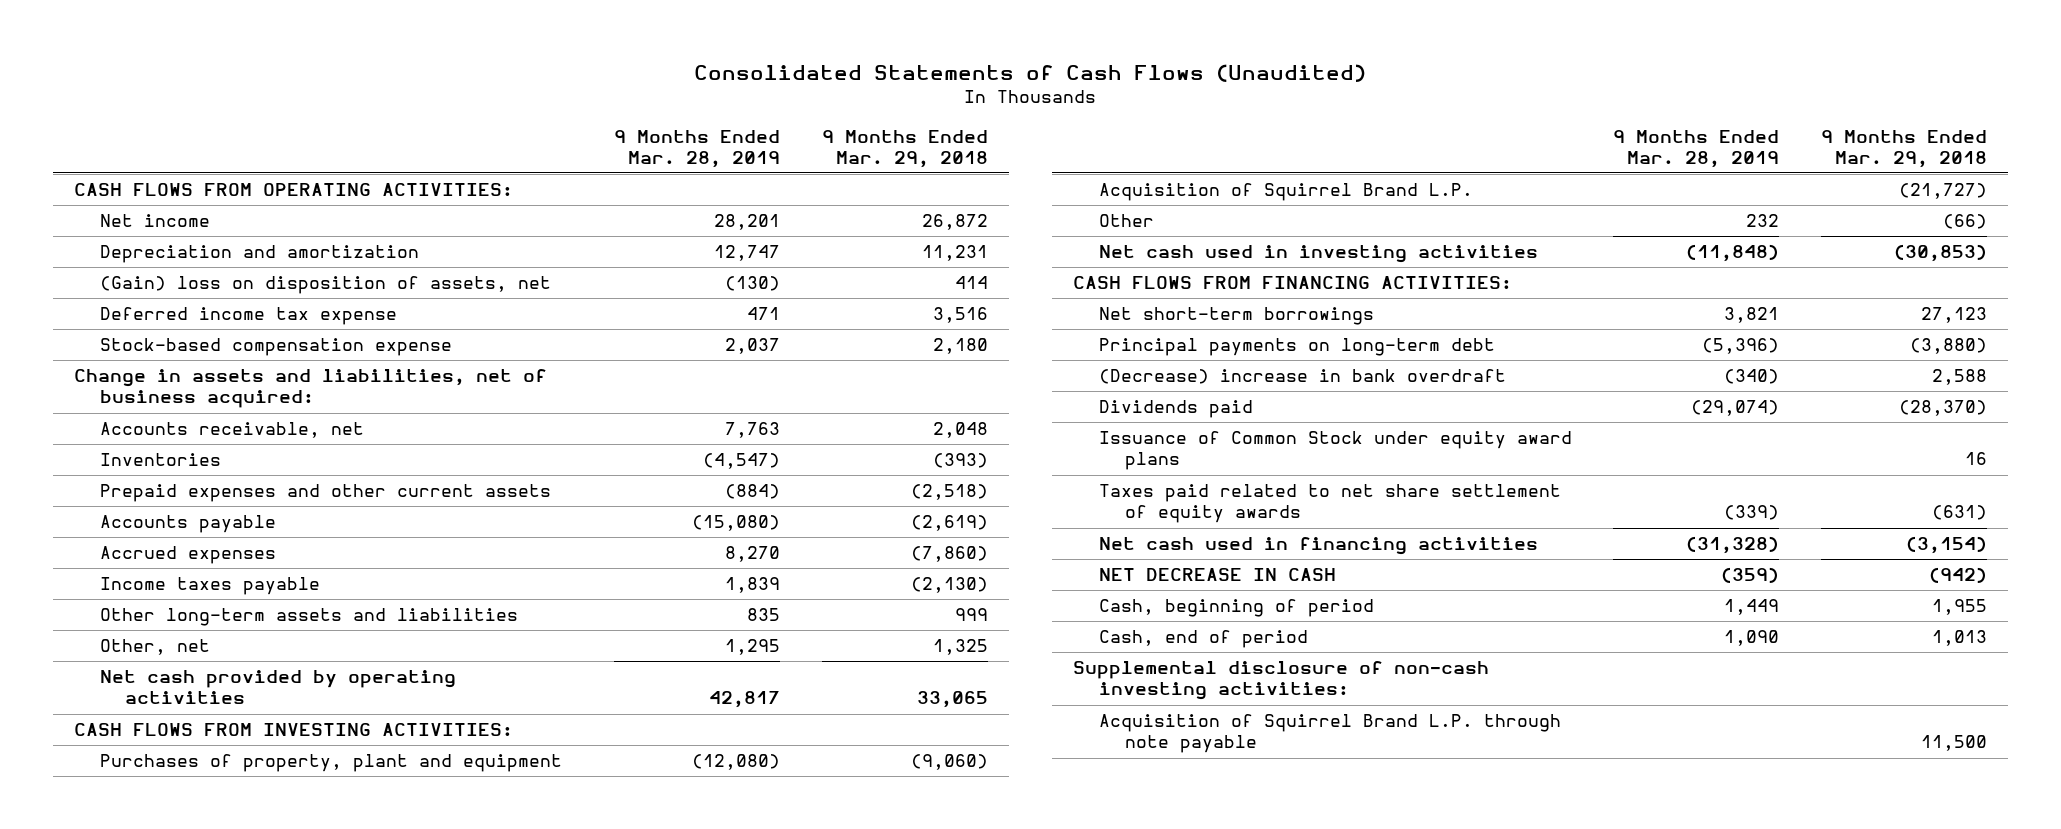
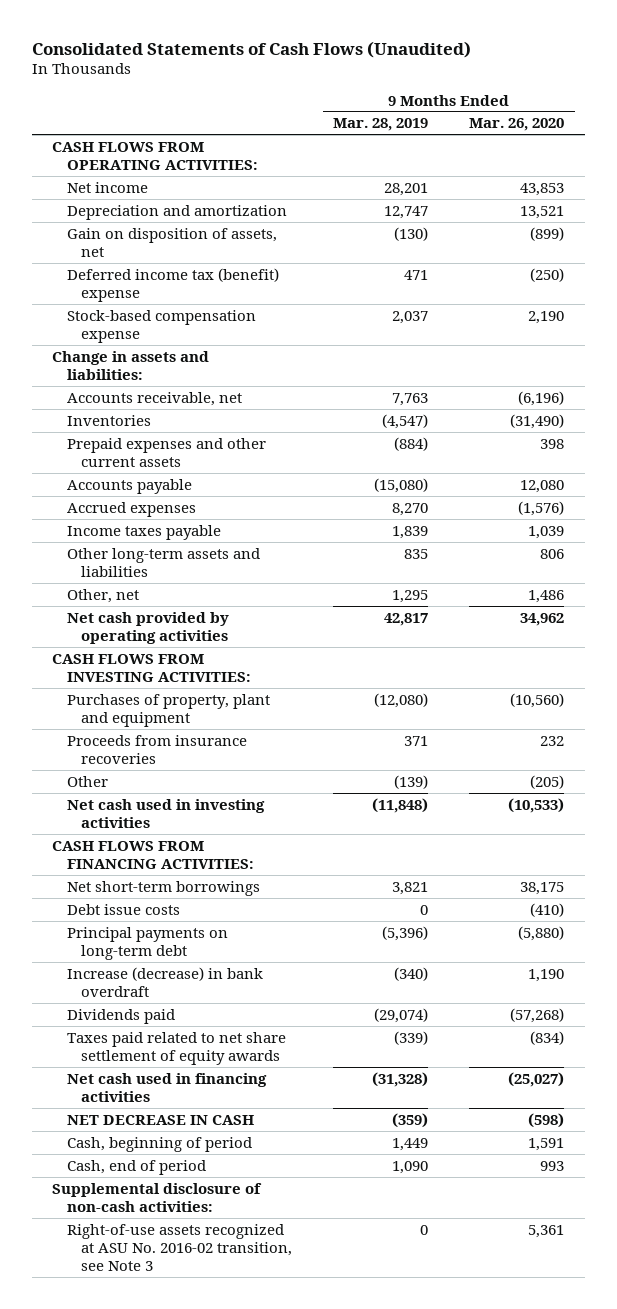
[822,129,989,168] 9 Months Ended Mar. 29, 2018 -> none
none -> [469,118,565,132] Mar. 26, 2020
[99,276,551,295] (Gain) loss on disposition of assets, net -> [66,227,277,257] Gain on disposition of assets, net
[99,307,397,326] Deferred income tax expense -> [66,267,279,302] Deferred income tax (benefit) expense
[73,369,547,409] Change in assets and liabilities, net of business acquired: -> [52,350,210,380] Change in assets and liabilities:
[1098,183,1473,202] Acquisition of Squirrel Brand L.P. -> none
none -> [66,734,247,764] Proceeds from insurance recoveries
[1746,214,1780,228] 232 -> [394,774,429,789] (139)
none -> [66,903,180,915] Debt issue costs
[1098,369,1506,385] (Decrease) increase in bank overdraft -> [66,966,263,997] Increase (decrease) in bank overdraft
[1098,431,1572,471] Issuance of Common Stock under equity award plans -> none
[1098,714,1561,754] Acquisition of Squirrel Brand L.P. through note payable -> none
[1072,661,1489,701] Supplemental disclosure of non-cash investing activities: -> [52,1182,263,1212] Supplemental disclosure of non-cash activities:
none -> [66,1223,293,1271] Right-of-use assets recognized at ASU No. 2016-02 transition, see Note 3

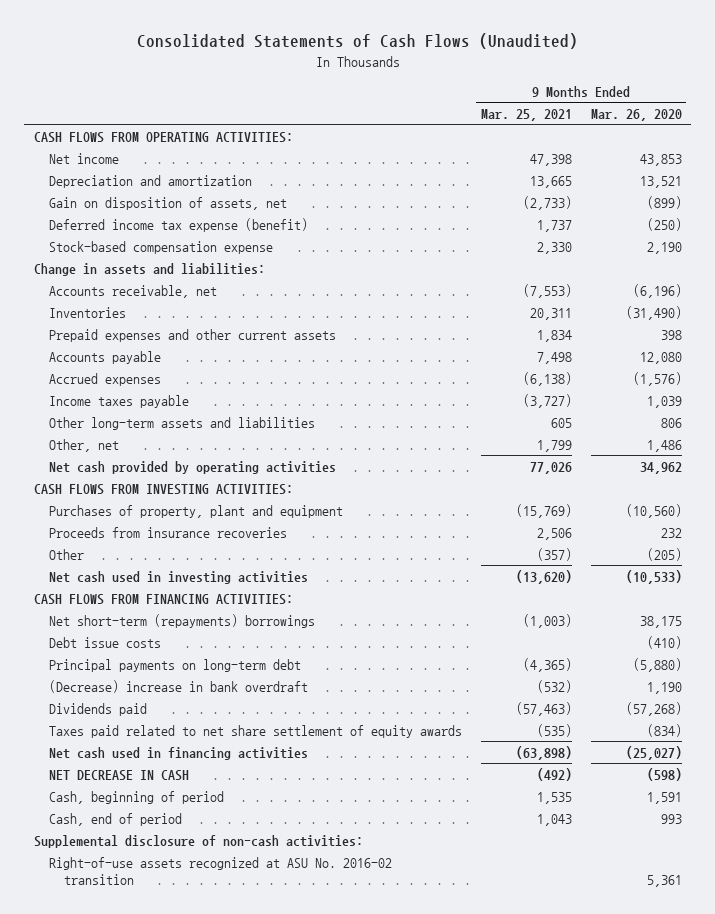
[333,118,429,132] Mar. 28, 2019 -> none
none -> [480,108,572,121] Mar. 25, 2021
[66,267,279,302] Deferred income tax (benefit) expense -> [48,217,308,232] Deferred income tax expense (benefit)
[66,880,260,896] Net short-term borrowings -> [48,613,315,628] Net short-term (repayments) borrowings
[66,966,263,997] Increase (decrease) in bank overdraft -> [48,679,308,693] (Decrease) increase in bank overdraft
[66,1223,293,1271] Right-of-use assets recognized at ASU No. 2016-02 transition, see Note 3 -> [48,856,392,885] Right-of-use assets recognized at ASU No. 2016-02 transition

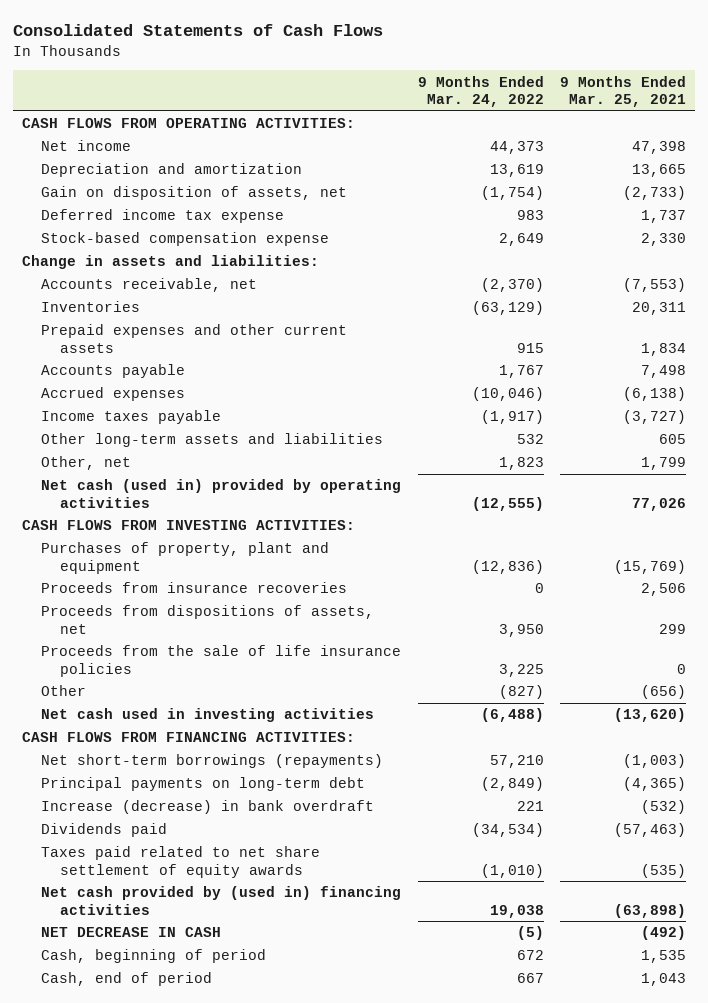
[136,33,578,50] Consolidated Statements of Cash Flows (Unaudited) -> [13,23,384,36] Consolidated Statements of Cash Flows
[590,108,682,121] Mar. 26, 2020 -> none
none -> [417,75,544,108] 9 Months Ended Mar. 24, 2022
[48,217,308,232] Deferred income tax expense (benefit) -> [40,209,284,224] Deferred income tax expense
[48,460,336,474] Net cash provided by operating activities -> [40,479,401,508] Net cash (used in) provided by operating activities
none -> [40,605,374,634] Proceeds from dispositions of assets, net
none -> [40,645,401,677] Proceeds from the sale of life insurance policies
[536,547,572,561] (357) -> [641,685,687,700] (656)
[48,636,161,648] Debt issue costs -> none
[48,613,315,628] Net short-term (repayments) borrowings -> [40,754,383,769] Net short-term borrowings (repayments)
[48,679,308,693] (Decrease) increase in bank overdraft -> [40,800,374,815] Increase (decrease) in bank overdraft
[48,746,308,760] Net cash used in financing activities -> [40,886,401,915] Net cash provided by (used in) financing activities
[33,834,363,848] Supplemental disclosure of non-cash activities: -> none
[48,856,392,885] Right-of-use assets recognized at ASU No. 2016-02 transition -> none

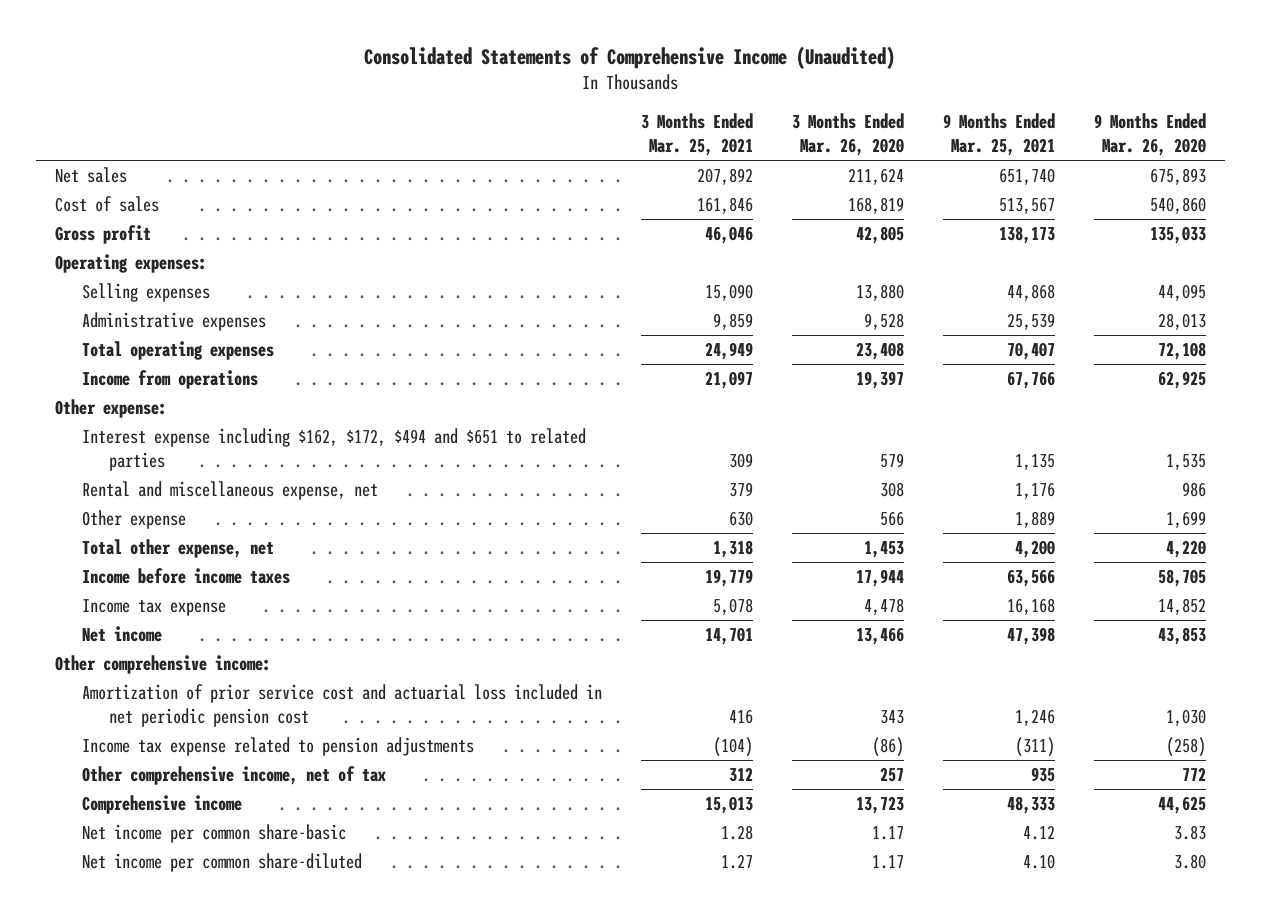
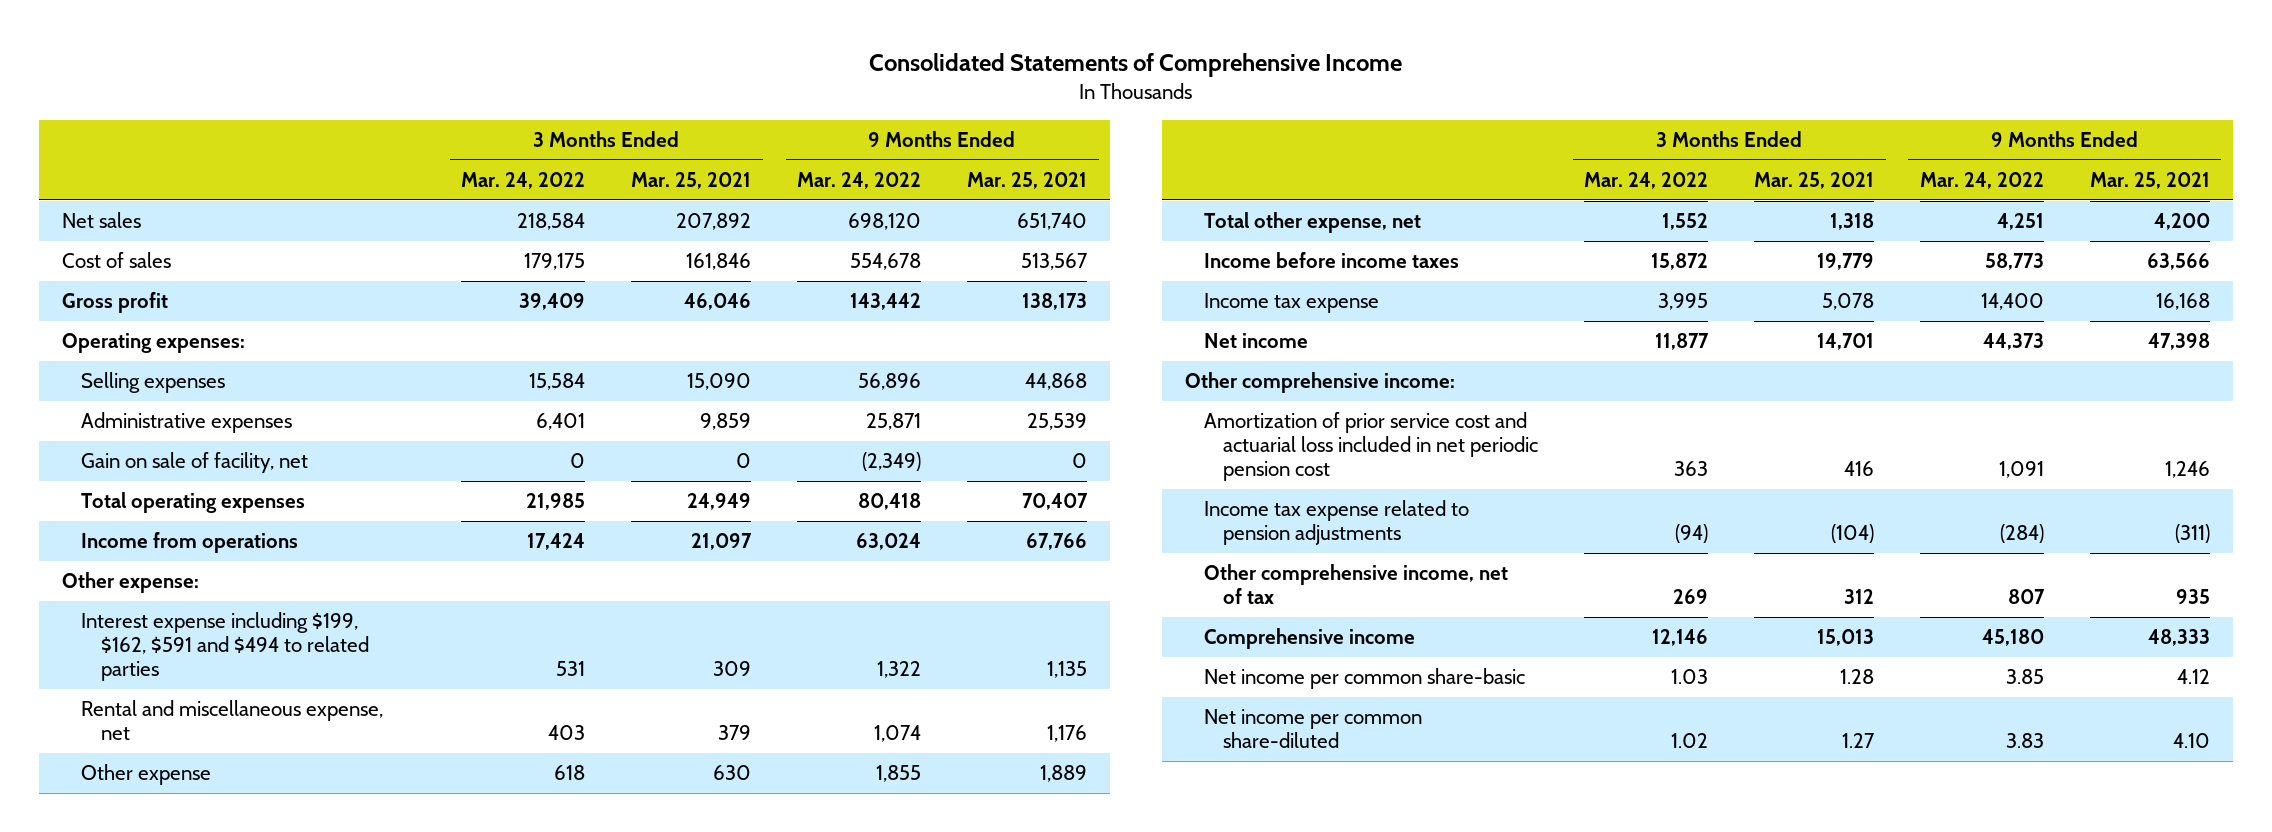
[364,46,896,70] Consolidated Statements of Comprehensive Income (Unaudited) -> [868,53,1402,78] Consolidated Statements of Comprehensive Income
[791,113,904,156] 3 Months Ended Mar. 26, 2020 -> none
[1093,113,1206,156] 9 Months Ended Mar. 26, 2020 -> none
none -> [461,172,586,190] Mar. 24, 2022
none -> [797,172,922,190] Mar. 24, 2022
none -> [81,452,309,474] Gain on sale of facility, net
[82,427,587,471] Interest expense including $162, $172, $494 and $651 to related parties -> [81,612,369,682] Interest expense including $199, $162, $591 and $494 to related parties

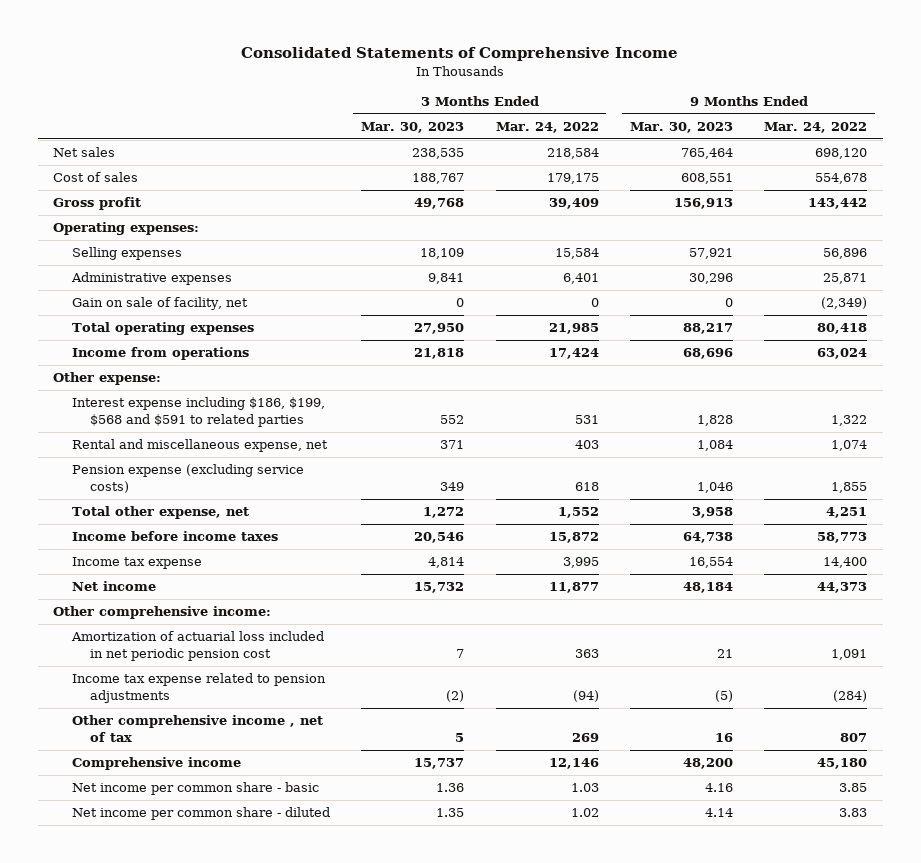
[631,172,752,190] Mar. 25, 2021 -> none
[967,172,1088,190] Mar. 25, 2021 -> none
none -> [361,122,465,134] Mar. 30, 2023
none -> [629,122,733,134] Mar. 30, 2023
[81,612,369,682] Interest expense including $199, $162, $591 and $494 to related parties -> [71,397,325,428] Interest expense including $186, $199, $568 and $591 to related parties
[81,764,212,786] Other expense -> [71,464,304,494] Pension expense (excluding service costs)
[1203,412,1539,482] Amortization of prior service cost and actuarial loss included in net periodic pension cost -> [70,631,324,662] Amortization of actuarial loss included in net periodic pension cost
[1203,564,1508,605] Other comprehensive income, net of tax -> [71,715,323,743] Other comprehensive income , net of tax
[1203,668,1525,690] Net income per common share-basic -> [71,782,319,796] Net income per common share - basic
[1203,709,1422,749] Net income per common share-diluted -> [71,807,330,821] Net income per common share - diluted

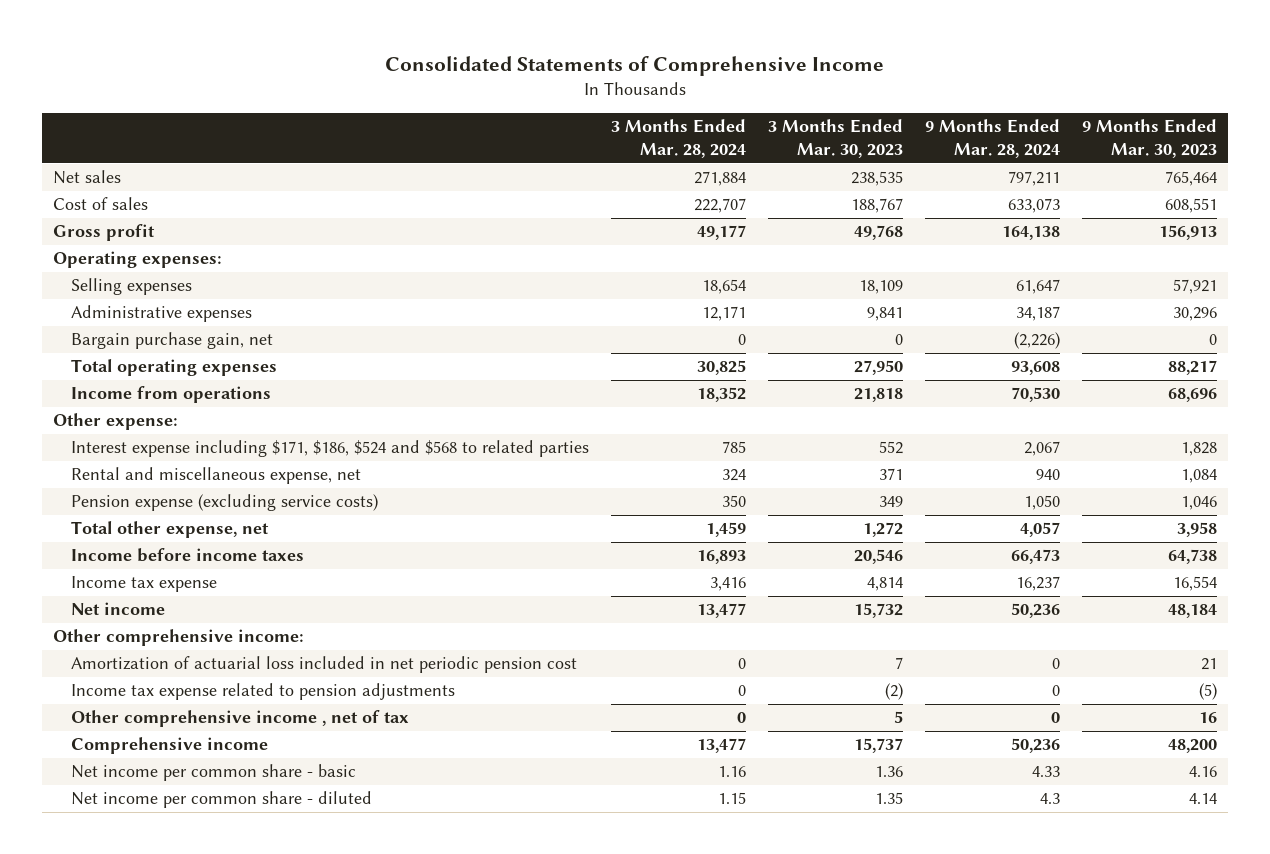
[495,122,599,134] Mar. 24, 2022 -> none
[764,122,868,134] Mar. 24, 2022 -> none
none -> [611,119,747,158] 3 Months Ended Mar. 28, 2024
none -> [924,119,1060,158] 9 Months Ended Mar. 28, 2024
[71,297,248,311] Gain on sale of facility, net -> none
none -> [71,332,274,350] Bargain purchase gain, net
[71,397,325,428] Interest expense including $186, $199, $568 and $591 to related parties -> [71,440,590,458] Interest expense including $171, $186, $524 and $568 to related parties

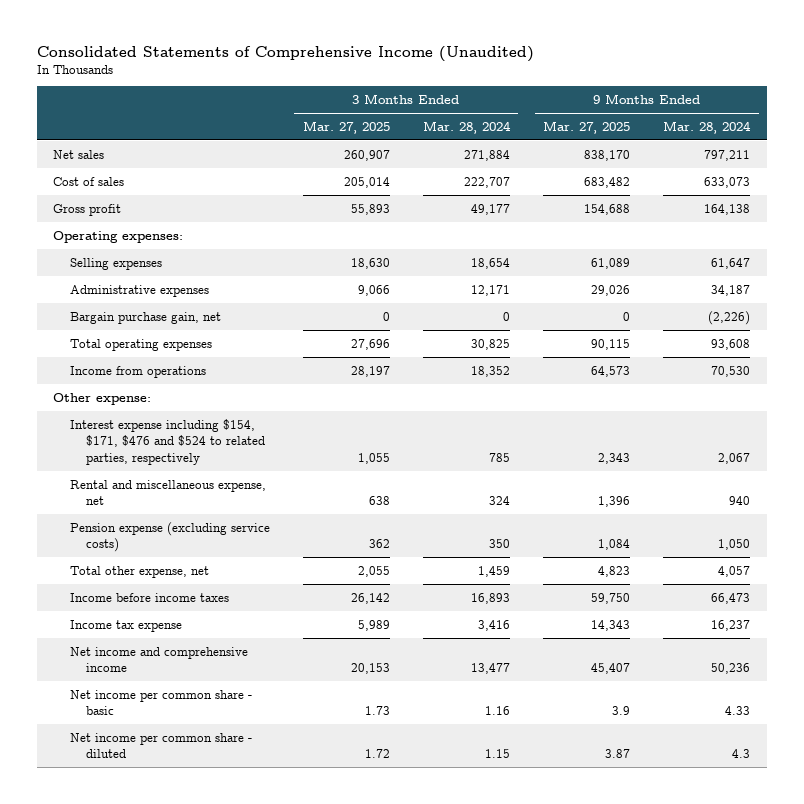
[385,55,885,76] Consolidated Statements of Comprehensive Income -> [36,45,534,62] Consolidated Statements of Comprehensive Income (Unaudited)
[768,119,904,158] 3 Months Ended Mar. 30, 2023 -> none
[1081,119,1217,158] 9 Months Ended Mar. 30, 2023 -> none
none -> [302,120,390,134] Mar. 27, 2025
none -> [543,120,631,134] Mar. 27, 2025
[71,440,590,458] Interest expense including $171, $186, $524 and $568 to related parties -> [69,418,265,465] Interest expense including $154, $171, $476 and $524 to related parties, respectively
[53,629,305,647] Other comprehensive income: -> none
[71,656,578,674] Amortization of actuarial loss included in net periodic pension cost -> none
[71,683,456,701] Income tax expense related to pension adjustments -> none
[71,710,410,728] Other comprehensive income , net of tax -> none
[71,737,269,755] Comprehensive income -> none
[71,602,166,616] Net income -> [69,646,248,673] Net income and comprehensive income

